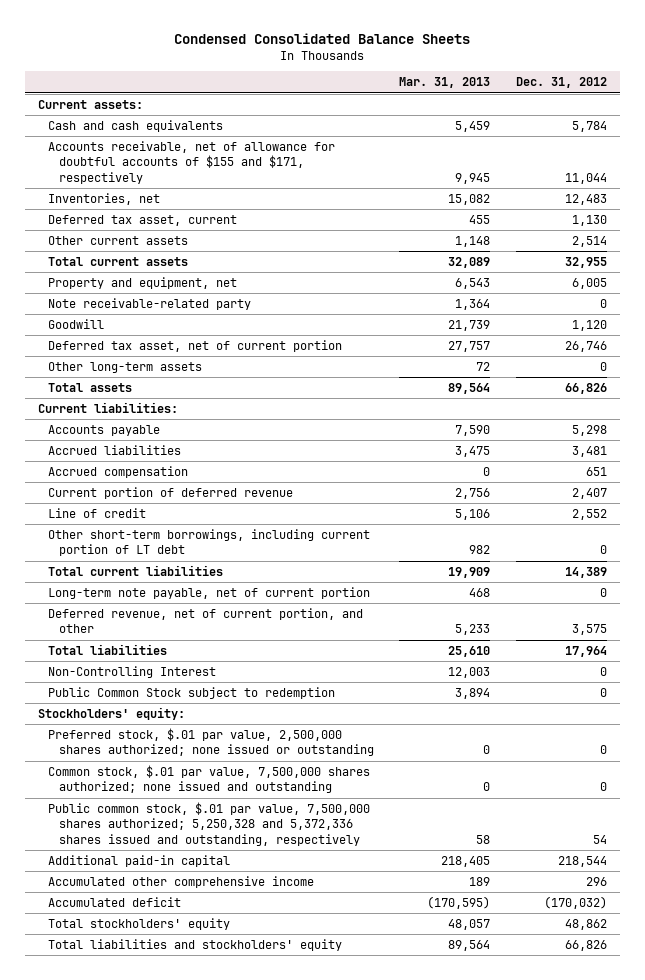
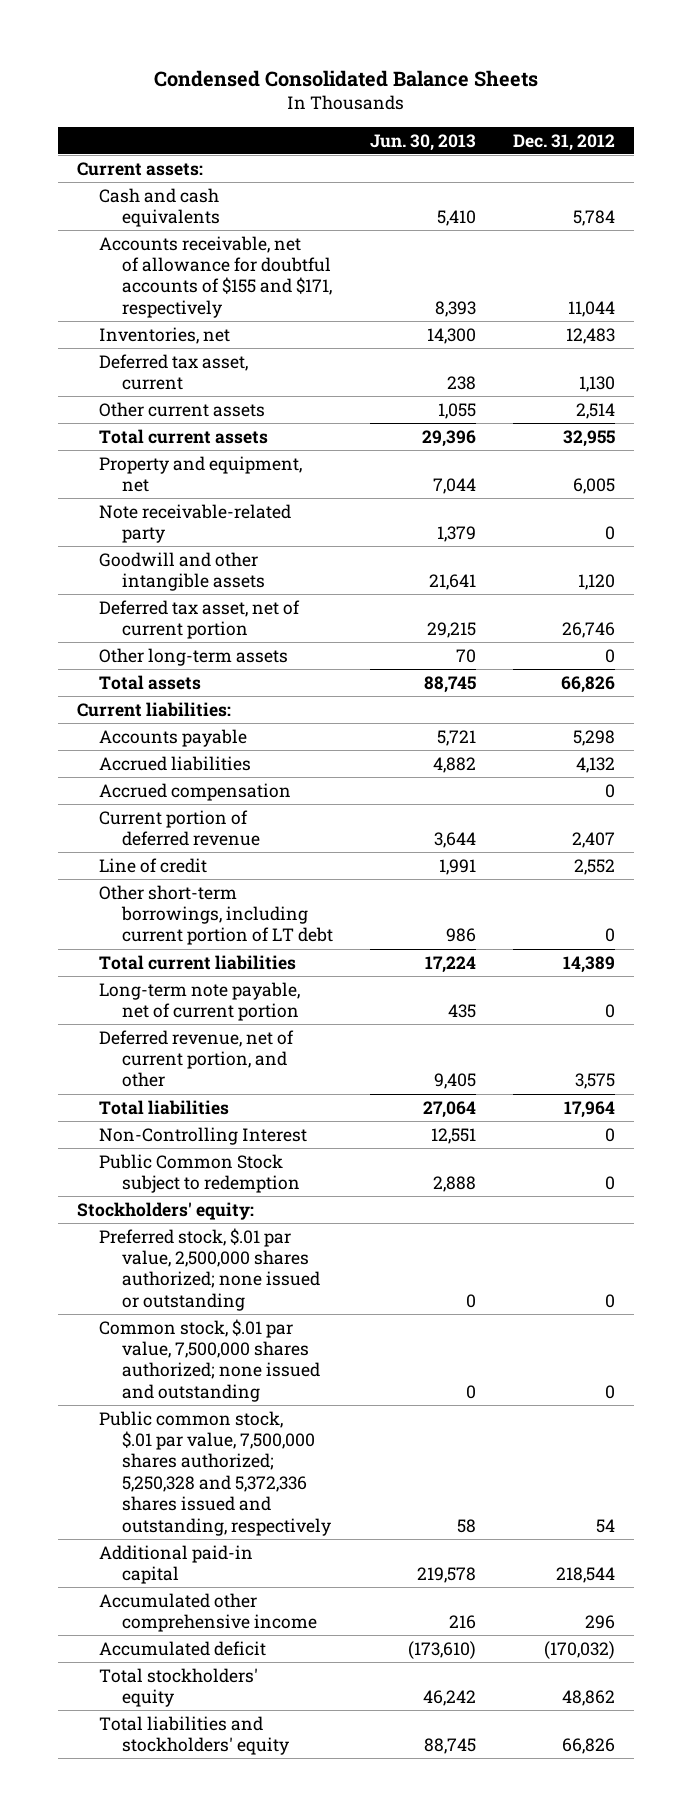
[399,77,491,89] Mar. 31, 2013 -> none
none -> [370,133,477,151] Jun. 30, 2013
[48,318,105,329] Goodwill -> [99,551,265,592] Goodwill and other intangible assets
[571,445,607,457] 3,481 -> [576,756,616,773] 4,132
[585,466,607,476] 651 -> [605,783,616,798] 0

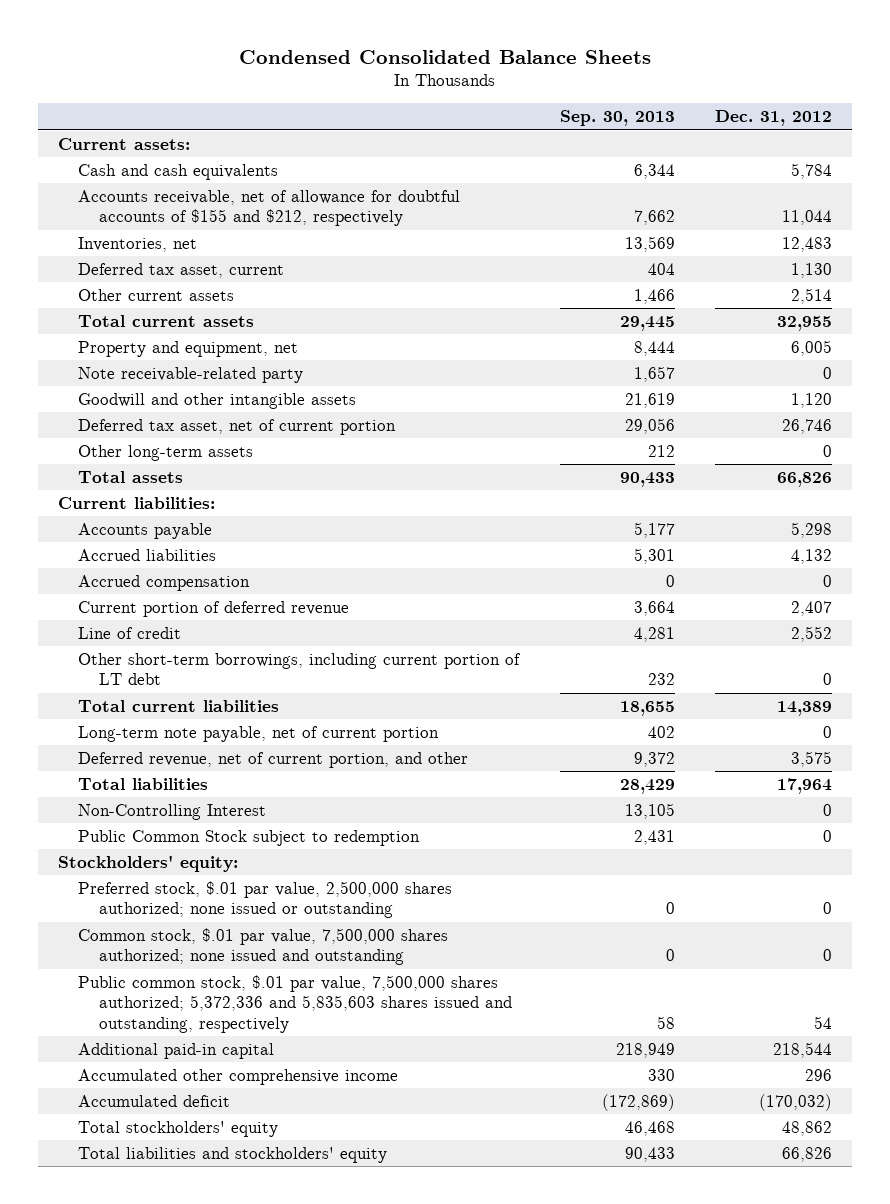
[370,133,477,151] Jun. 30, 2013 -> none
none -> [559,110,675,127] Sep. 30, 2013
[99,235,332,318] Accounts receivable, net of allowance for doubtful accounts of $155 and $171, respectively -> [78,189,461,227] Accounts receivable, net of allowance for doubtful accounts of $155 and $212, respectively
[99,1410,331,1536] Public common stock, $.01 par value, 7,500,000 shares authorized; 5,250,328 and 5,372,336 shares issued and outstanding, respectively -> [78,974,513,1033] Public common stock, $.01 par value, 7,500,000 shares authorized; 5,372,336 and 5,835,603 shares issued and outstanding, respectively

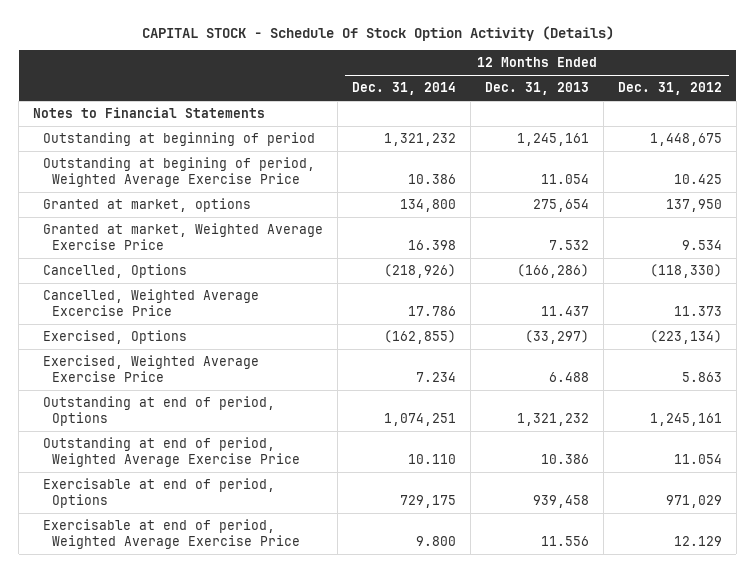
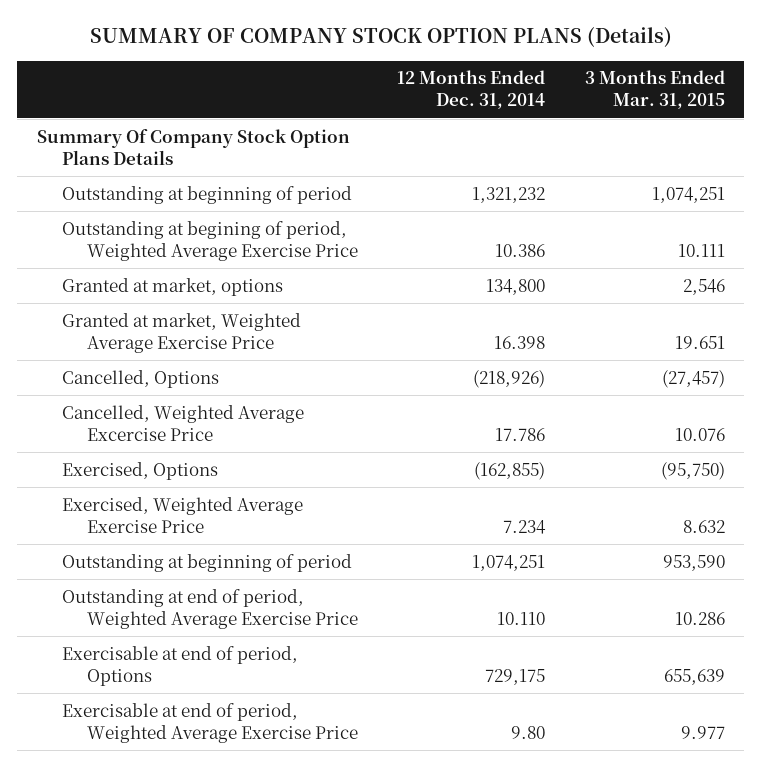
[141,26,614,42] CAPITAL STOCK - Schedule Of Stock Option Activity (Details) -> [89,27,672,48] SUMMARY OF COMPANY STOCK OPTION PLANS (Details)
[484,82,589,96] Dec. 31, 2013 -> none
[617,82,722,96] Dec. 31, 2012 -> none
none -> [584,70,725,110] 3 Months Ended Mar. 31, 2015
[33,107,266,119] Notes to Financial Statements -> none
none -> [36,128,350,165] Summary Of Company Stock Option Plans Details
[42,396,275,426] Outstanding at end of period, Options -> [61,553,352,572] Outstanding at beginning of period
[415,535,456,546] 9.800 -> [511,725,546,739] 9.80

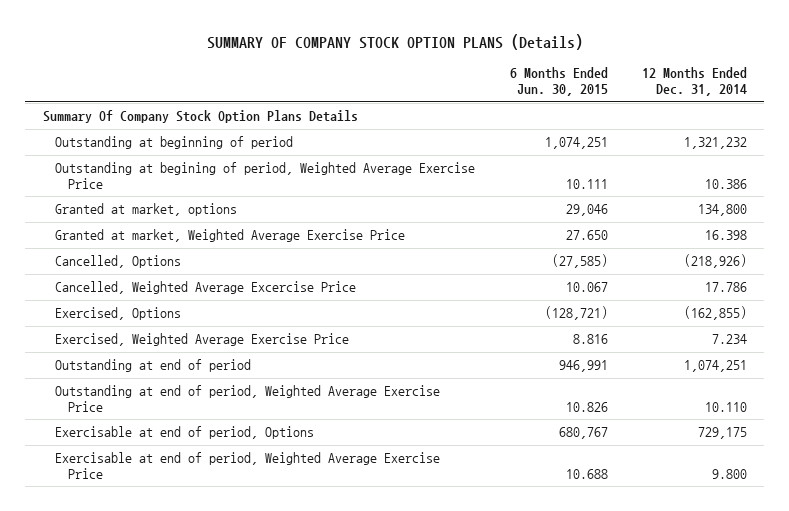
[584,70,725,110] 3 Months Ended Mar. 31, 2015 -> none
none -> [509,67,608,97] 6 Months Ended Jun. 30, 2015
[61,553,352,572] Outstanding at beginning of period -> [55,359,252,373] Outstanding at end of period
[511,725,546,739] 9.80 -> [711,468,747,479] 9.800

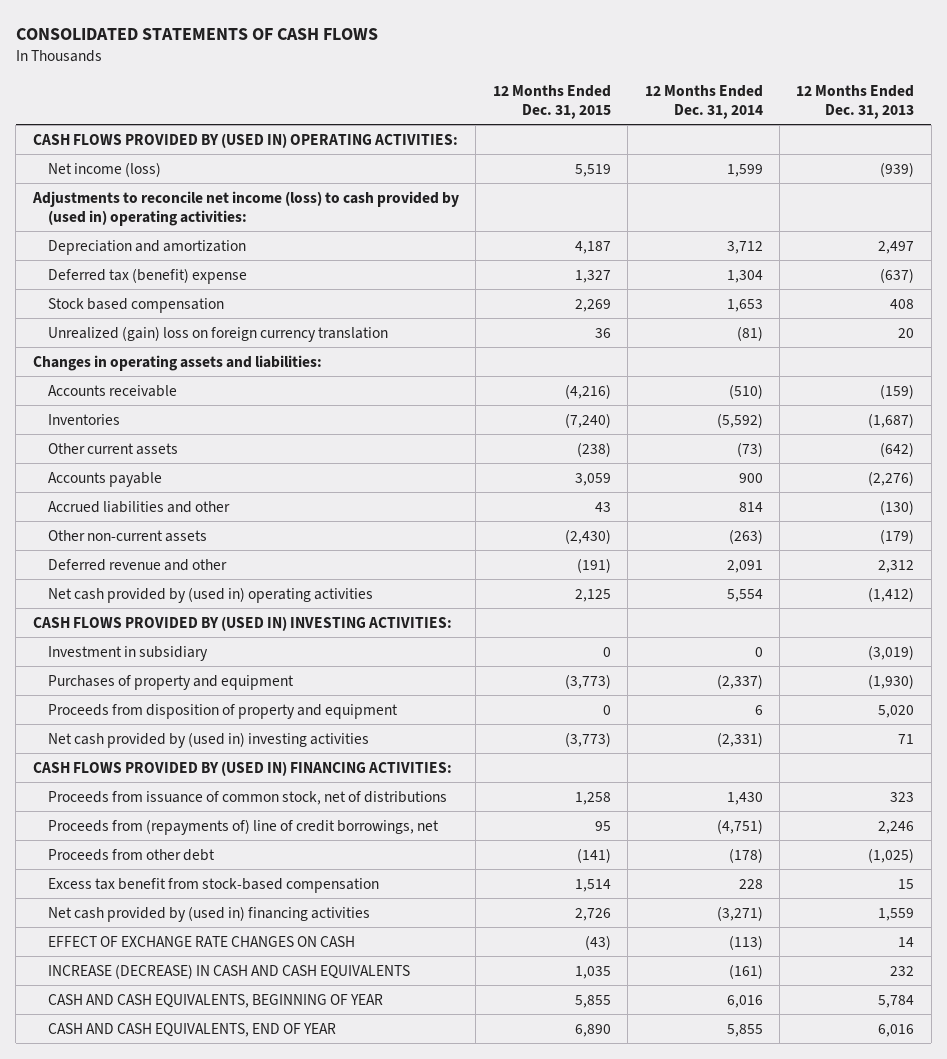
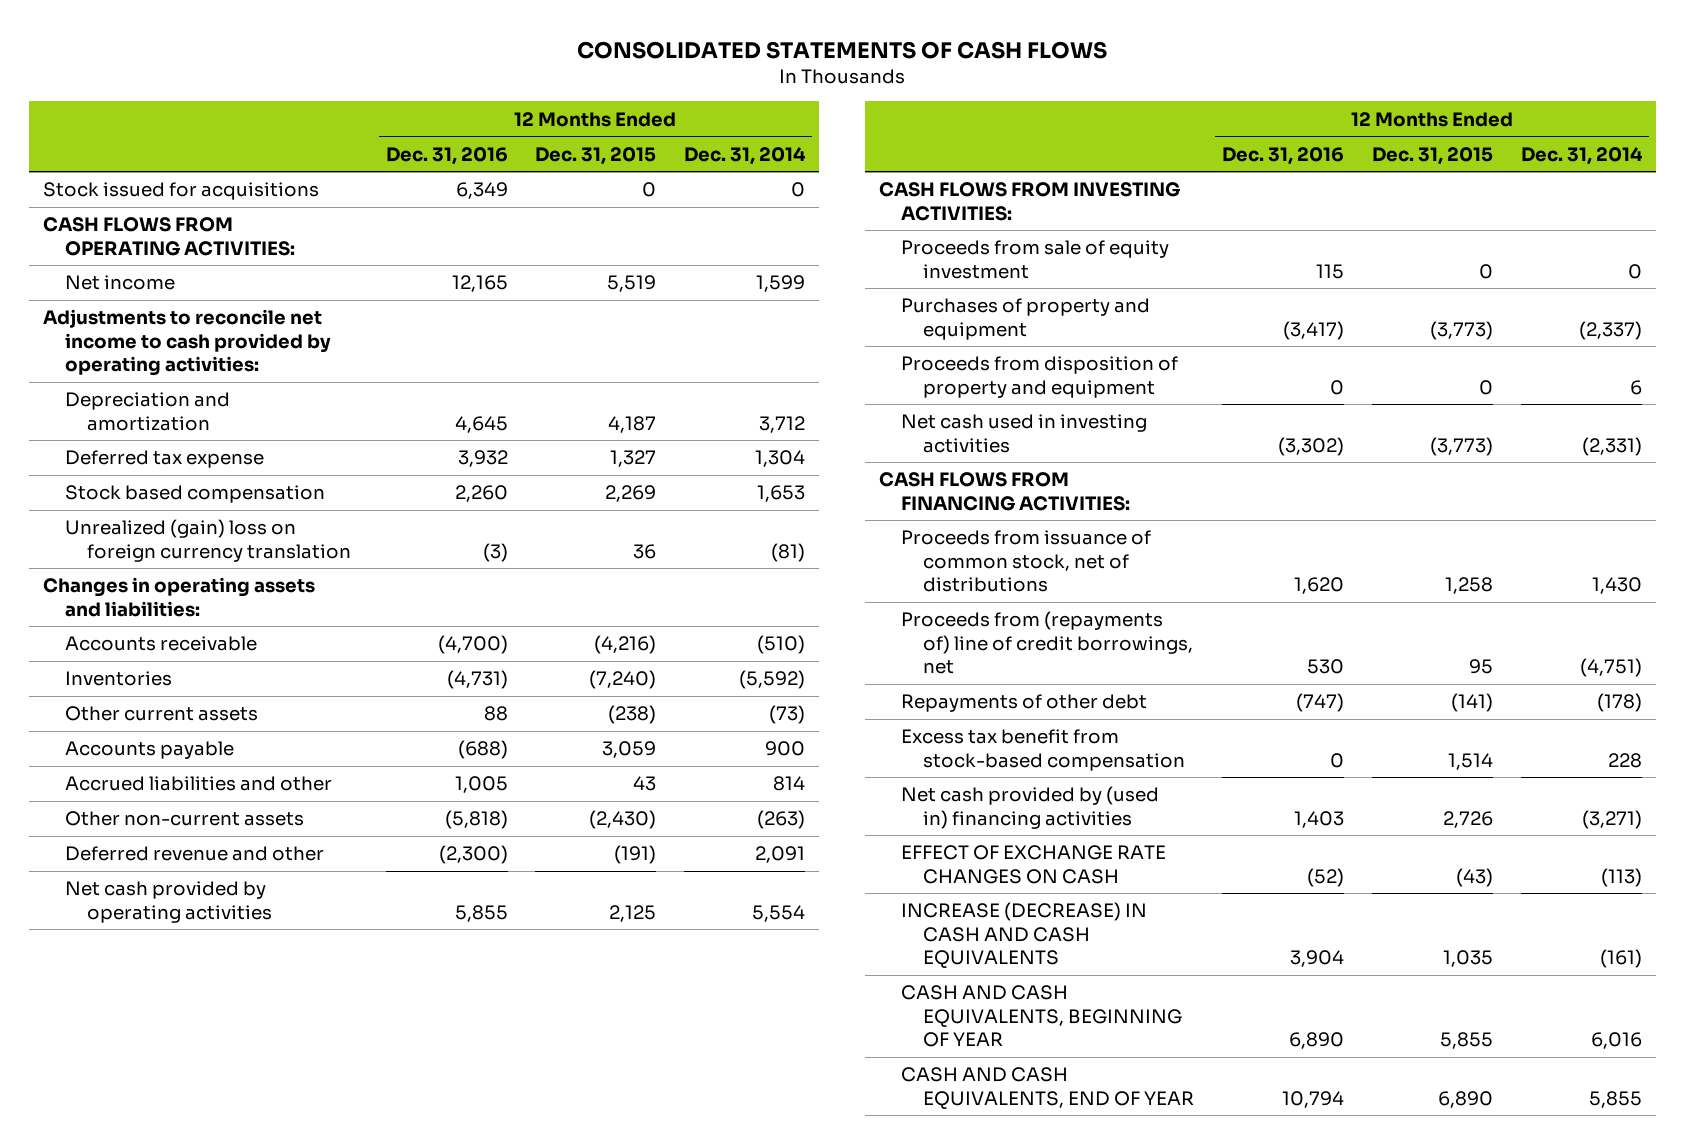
[796,84,915,119] 12 Months Ended Dec. 31, 2013 -> none
none -> [385,146,508,165] Dec. 31, 2016
none -> [43,182,320,201] Stock issued for acquisitions
[32,132,458,148] CASH FLOWS PROVIDED BY (USED IN) OPERATING ACTIVITIES: -> [43,217,295,256] CASH FLOWS FROM OPERATING ACTIVITIES:
[47,161,161,177] Net income (loss) -> [64,275,175,291] Net income
[31,190,459,226] Adjustments to reconcile net income (loss) to cash provided by (used in) operating activities: -> [43,309,331,376] Adjustments to reconcile net income to cash provided by operating activities:
[47,267,247,284] Deferred tax (benefit) expense -> [64,450,264,469] Deferred tax expense
[47,645,208,661] Investment in subsidiary -> none
[47,586,373,603] Net cash provided by (used in) operating activities -> [64,881,272,923] Net cash provided by operating activities
[32,615,452,631] CASH FLOWS PROVIDED BY (USED IN) INVESTING ACTIVITIES: -> [879,182,1181,221] CASH FLOWS FROM INVESTING ACTIVITIES:
none -> [901,240,1170,279] Proceeds from sale of equity investment
[47,731,369,748] Net cash provided by (used in) investing activities -> [901,414,1148,453] Net cash used in investing activities
[32,760,452,776] CASH FLOWS PROVIDED BY (USED IN) FINANCING ACTIVITIES: -> [879,472,1131,511] CASH FLOWS FROM FINANCING ACTIVITIES:
[47,848,215,861] Proceeds from other debt -> [901,694,1148,713] Repayments of other debt

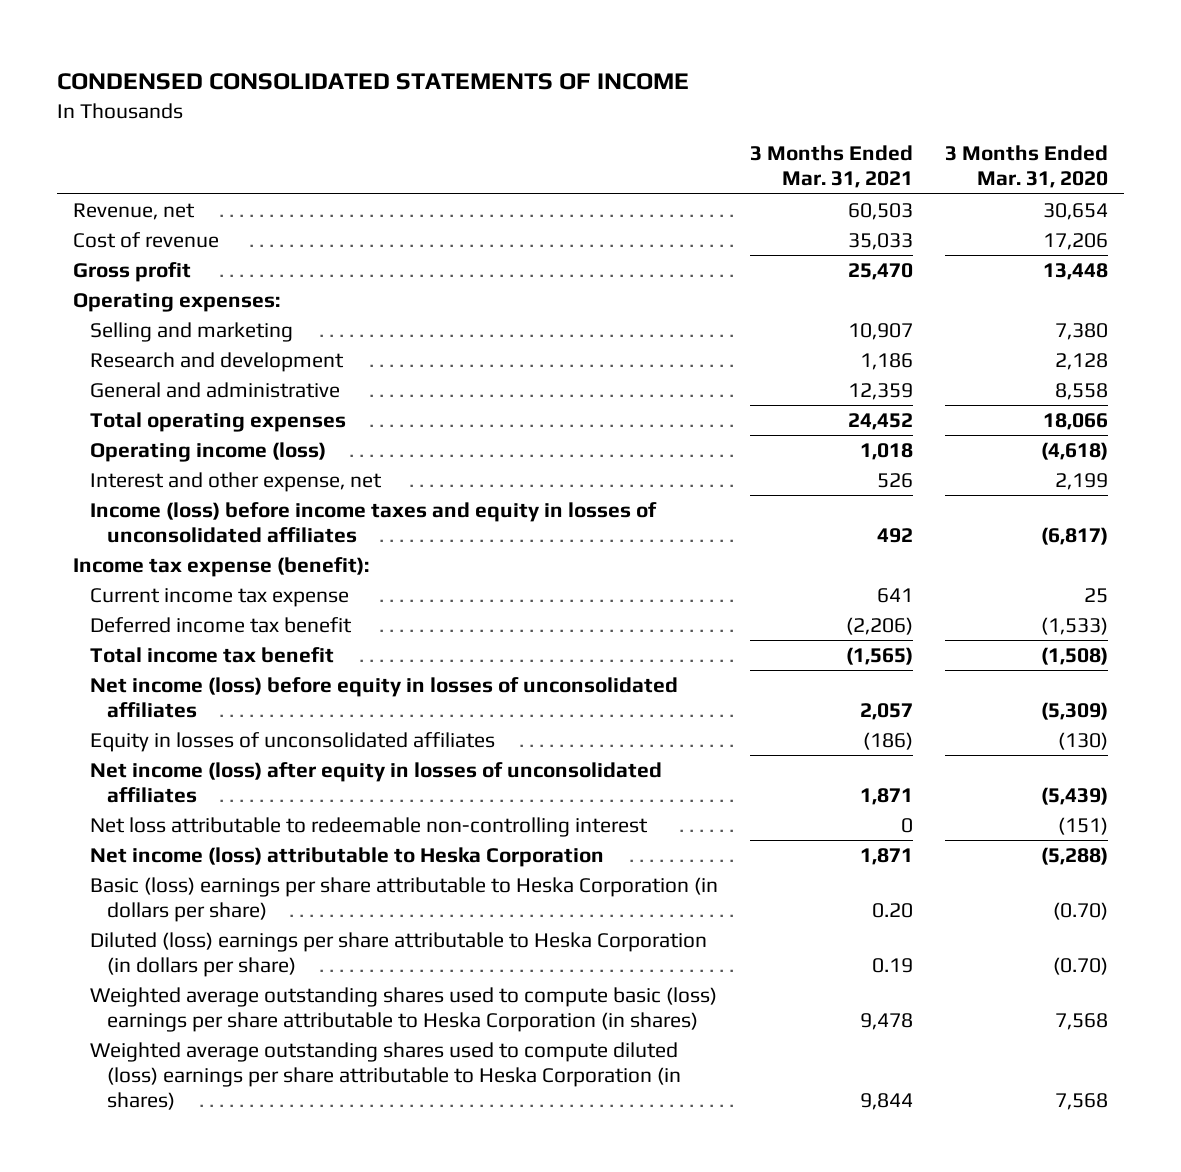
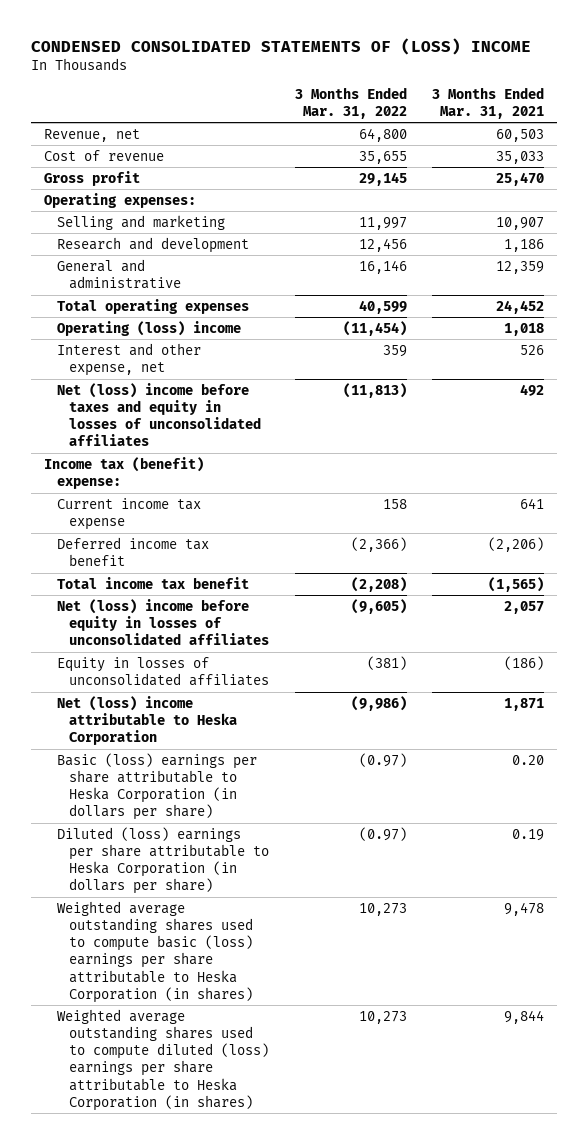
[56,73,689,91] CONDENSED CONSOLIDATED STATEMENTS OF INCOME -> [31,37,532,55] CONDENSED CONSOLIDATED STATEMENTS OF (LOSS) INCOME
[945,145,1109,189] 3 Months Ended Mar. 31, 2020 -> none
none -> [294,86,407,119] 3 Months Ended Mar. 31, 2022
[89,441,326,462] Operating income (loss) -> [56,320,241,336] Operating (loss) income
[89,501,657,543] Income (loss) before income taxes and equity in losses of unconsolidated affiliates -> [56,382,262,447] Net (loss) income before taxes and equity in losses of unconsolidated affiliates
[72,556,369,577] Income tax expense (benefit): -> [43,456,204,490] Income tax (benefit) expense:
[89,676,678,718] Net income (loss) before equity in losses of unconsolidated affiliates -> [56,598,270,646] Net (loss) income before equity in losses of unconsolidated affiliates
[89,761,662,803] Net income (loss) after equity in losses of unconsolidated affiliates -> none
[89,816,648,837] Net loss attributable to redeemable non-controlling interest -> none
[89,846,604,867] Net income (loss) attributable to Heska Corporation -> [56,695,238,746] Net (loss) income attributable to Heska Corporation

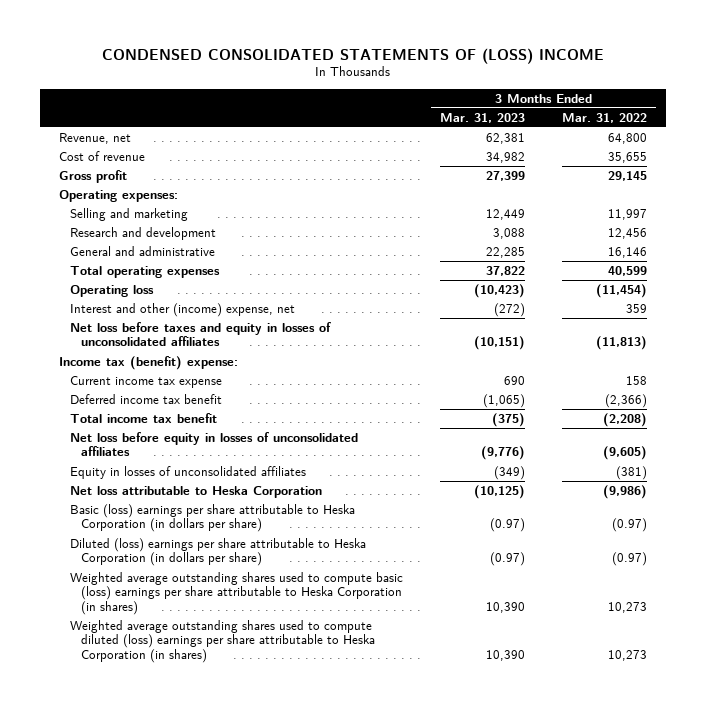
[432,86,545,119] 3 Months Ended Mar. 31, 2021 -> none
none -> [440,112,526,123] Mar. 31, 2023
[56,320,241,336] Operating (loss) income -> [69,284,154,297] Operating loss
[56,342,201,377] Interest and other expense, net -> [69,302,295,317] Interest and other (income) expense, net
[56,382,262,447] Net (loss) income before taxes and equity in losses of unconsolidated affiliates -> [69,321,331,347] Net loss before taxes and equity in losses of unconsolidated affiliates
[56,598,270,646] Net (loss) income before equity in losses of unconsolidated affiliates -> [69,431,358,457] Net loss before equity in losses of unconsolidated affiliates
[56,695,238,746] Net (loss) income attributable to Heska Corporation -> [69,485,322,498] Net loss attributable to Heska Corporation

